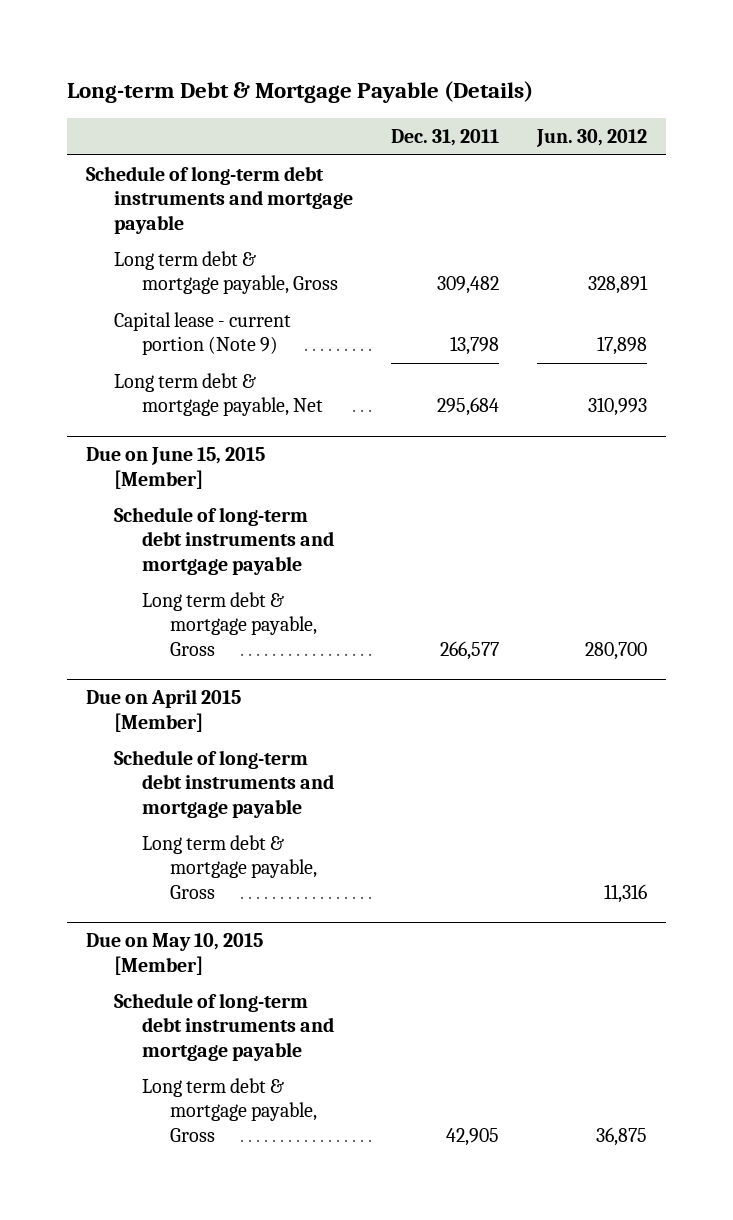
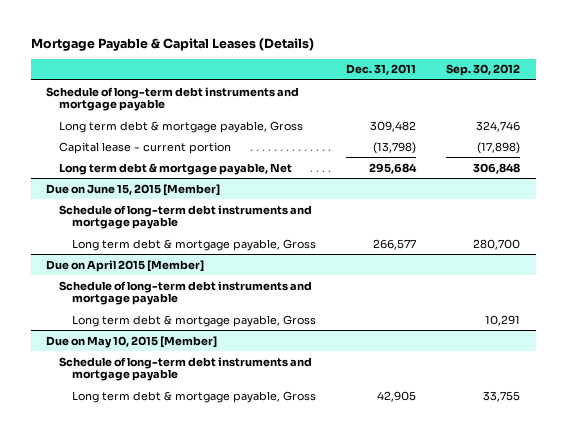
[67,81,534,104] Long-term Debt & Mortgage Payable (Details) -> [30,37,314,51] Mortgage Payable & Capital Leases (Details)
[536,129,648,148] Jun. 30, 2012 -> none
none -> [446,64,521,77] Sep. 30, 2012
[114,312,292,356] Capital lease - current portion (Note 9) -> [58,141,231,154] Capital lease - current portion
[450,336,500,356] 13,798 -> [373,141,417,154] (13,798)

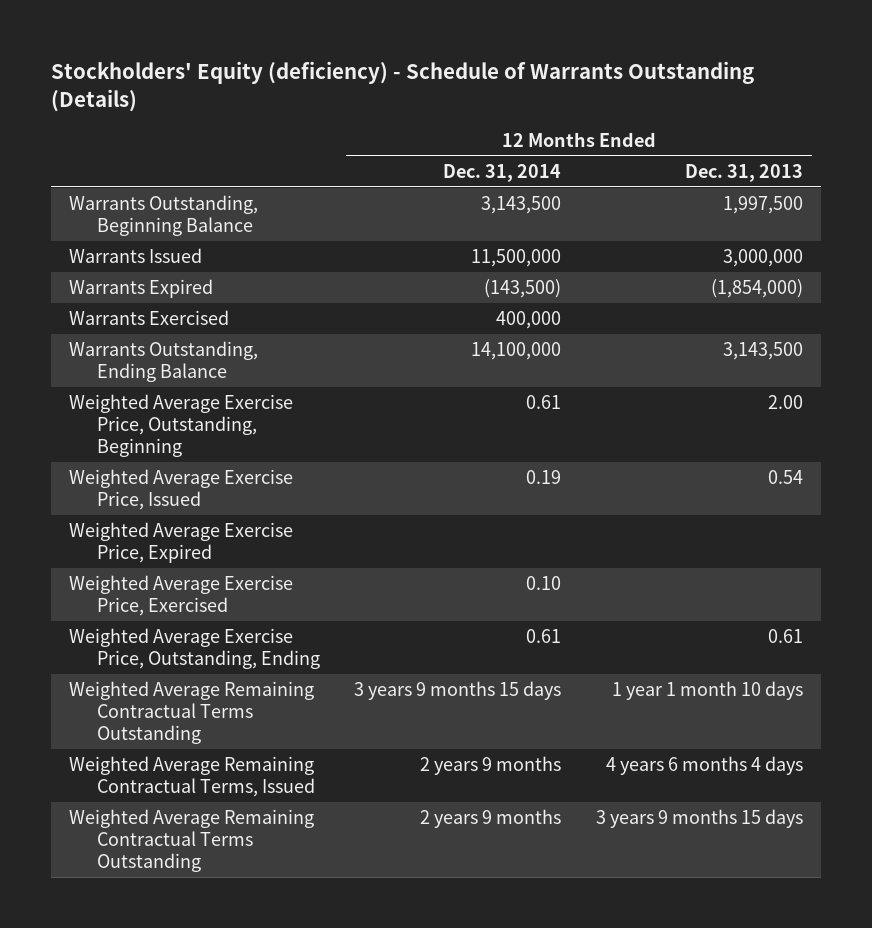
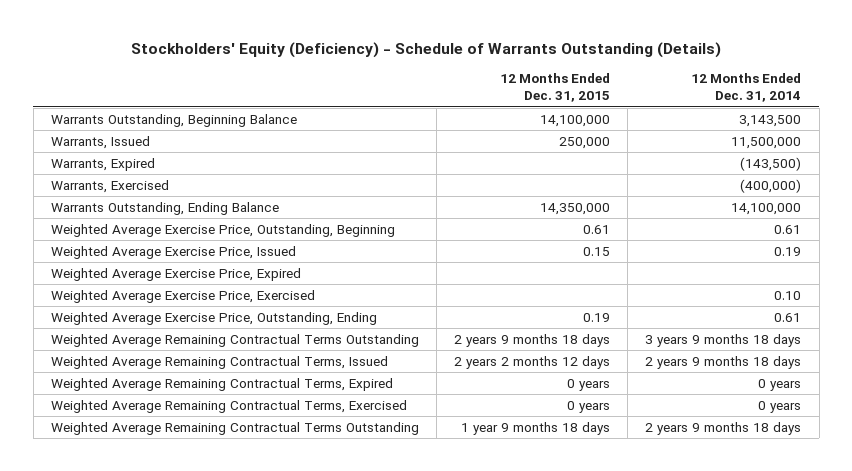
[51,61,755,112] Stockholders' Equity (deficiency) - Schedule of Warrants Outstanding (Details) -> [131,41,722,58] Stockholders' Equity (Deficiency) - Schedule of Warrants Outstanding (Details)
[685,163,804,182] Dec. 31, 2013 -> none
none -> [500,73,611,103] 12 Months Ended Dec. 31, 2015
[68,248,202,264] Warrants Issued -> [50,135,150,149] Warrants, Issued
[68,279,213,299] Warrants Expired -> [50,157,155,171] Warrants, Expired
[68,310,229,326] Warrants Exercised -> [50,179,169,193] Warrants, Exercised
[496,311,562,330] 400,000 -> [740,178,802,193] (400,000)
[354,681,562,701] 3 years 9 months 15 days -> [645,333,802,347] 3 years 9 months 18 days
[420,756,562,776] 2 years 9 months -> [645,355,802,369] 2 years 9 months 18 days
none -> [50,377,393,391] Weighted Average Remaining Contractual Terms, Expired
none -> [50,399,407,413] Weighted Average Remaining Contractual Terms, Exercised
[420,809,562,829] 2 years 9 months -> [645,421,802,435] 2 years 9 months 18 days

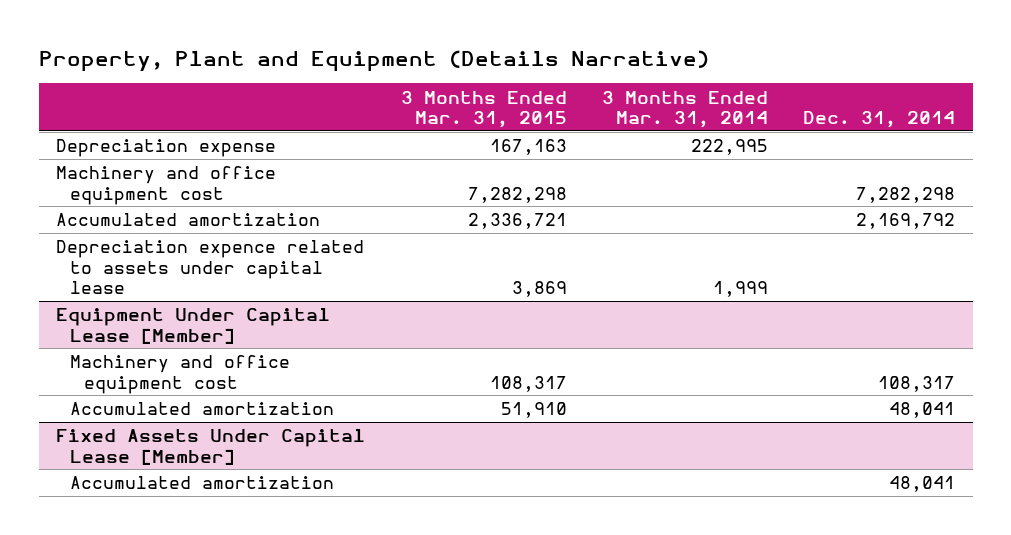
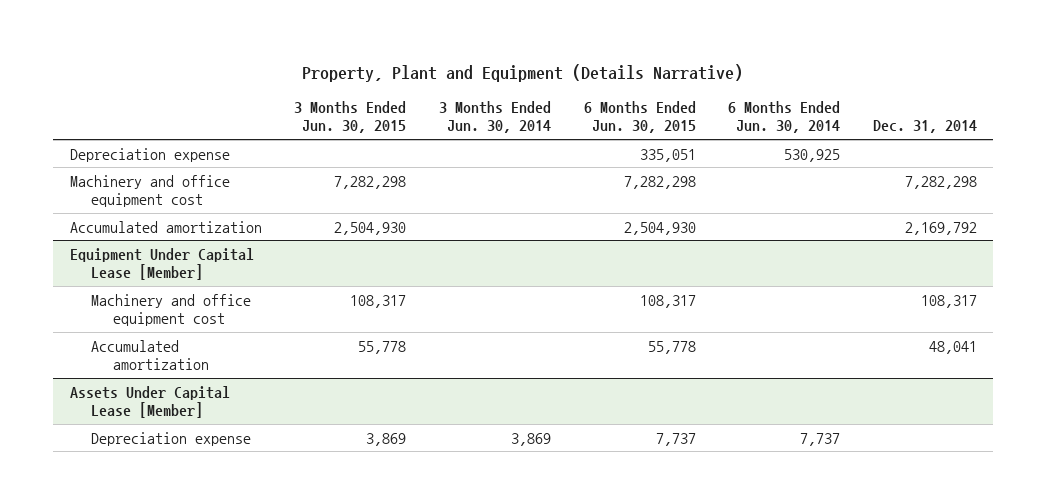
[400,90,567,128] 3 Months Ended Mar. 31, 2015 -> none
[601,90,768,128] 3 Months Ended Mar. 31, 2014 -> none
none -> [294,100,407,134] 3 Months Ended Jun. 30, 2015
none -> [438,100,551,134] 3 Months Ended Jun. 30, 2014
none -> [583,100,696,134] 6 Months Ended Jun. 30, 2015
none -> [728,100,841,134] 6 Months Ended Jun. 30, 2014
[56,240,365,295] Depreciation expence related to assets under capital lease -> none
[70,476,335,490] Accumulated amortization -> none
[56,429,366,465] Fixed Assets Under Capital Lease [Member] -> [69,385,230,419] Assets Under Capital Lease [Member]
none -> [91,431,252,446] Depreciation expense

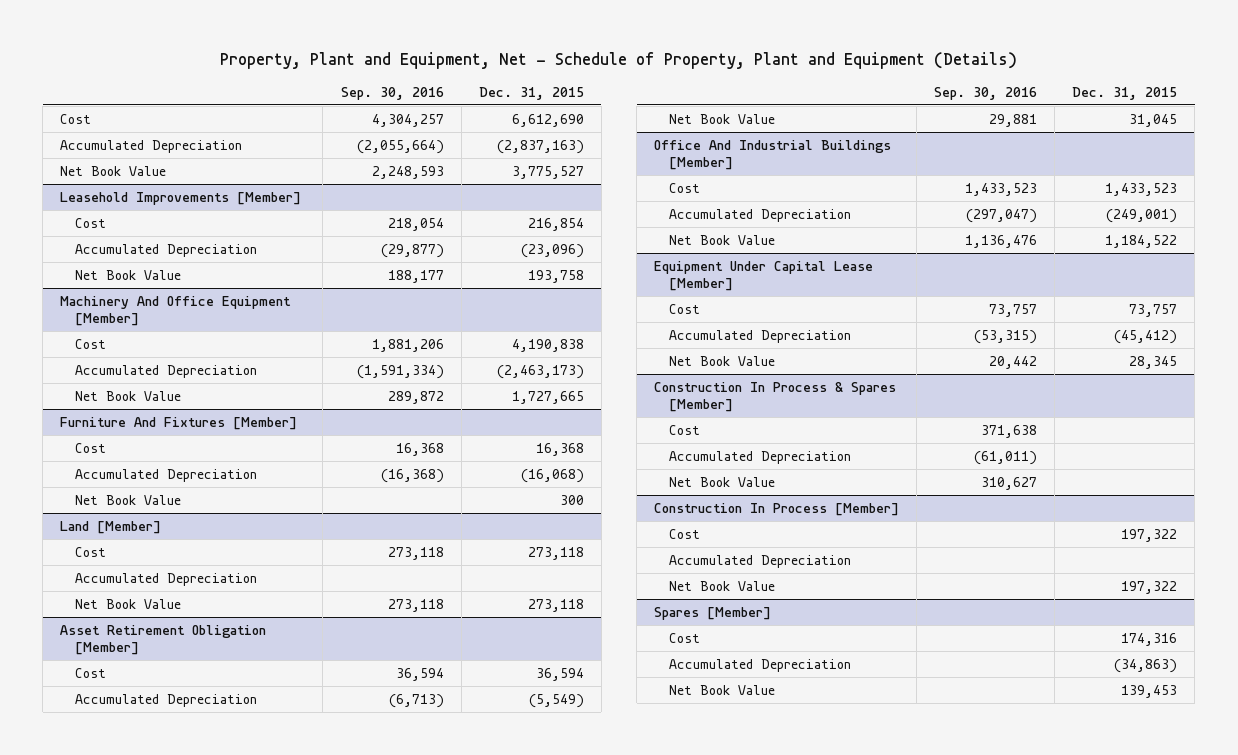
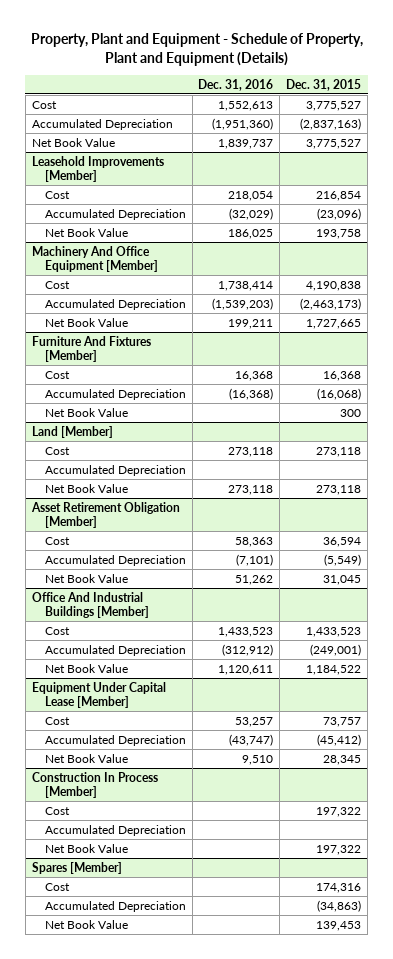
[219,51,1017,69] Property, Plant and Equipment, Net - Schedule of Property, Plant and Equipment (Details) -> [30,33,363,66] Property, Plant and Equipment - Schedule of Property, Plant and Equipment (Details)
[340,86,444,100] Sep. 30, 2016 -> none
none -> [198,78,274,91] Dec. 31, 2016
[511,113,584,127] 6,612,690 -> [306,100,362,111] 3,775,527
[654,381,897,413] Construction In Process & Spares [Member] -> none
[668,424,700,435] Cost -> none
[668,450,851,464] Accumulated Depreciation -> none
[668,476,775,487] Net Book Value -> none

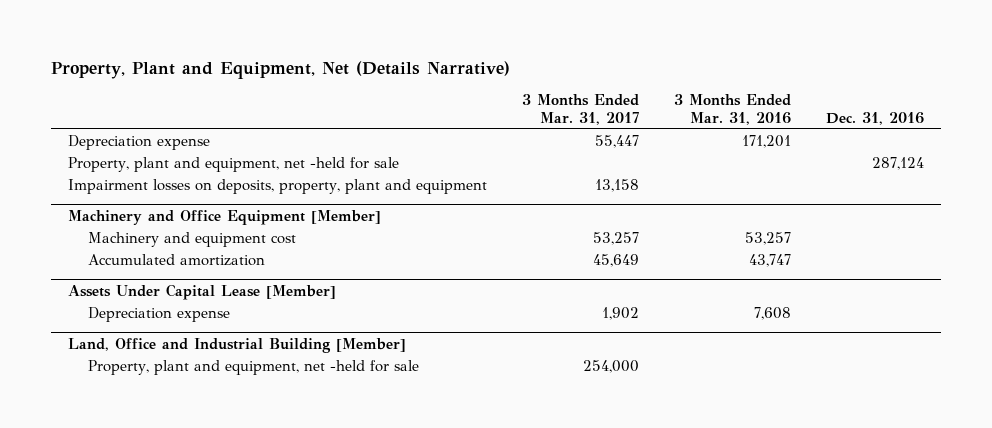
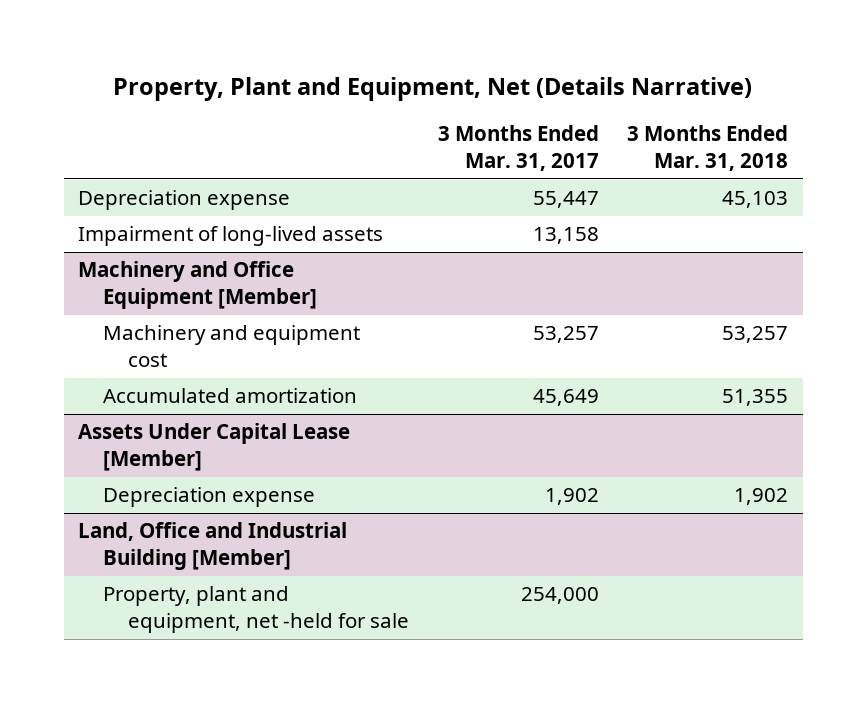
[673,94,791,125] 3 Months Ended Mar. 31, 2016 -> none
[825,111,924,125] Dec. 31, 2016 -> none
none -> [627,125,789,172] 3 Months Ended Mar. 31, 2018
[68,157,400,173] Property, plant and equipment, net -held for sale -> none
[68,179,488,195] Impairment losses on deposits, property, plant and equipment -> [77,226,383,247] Impairment of long-lived assets

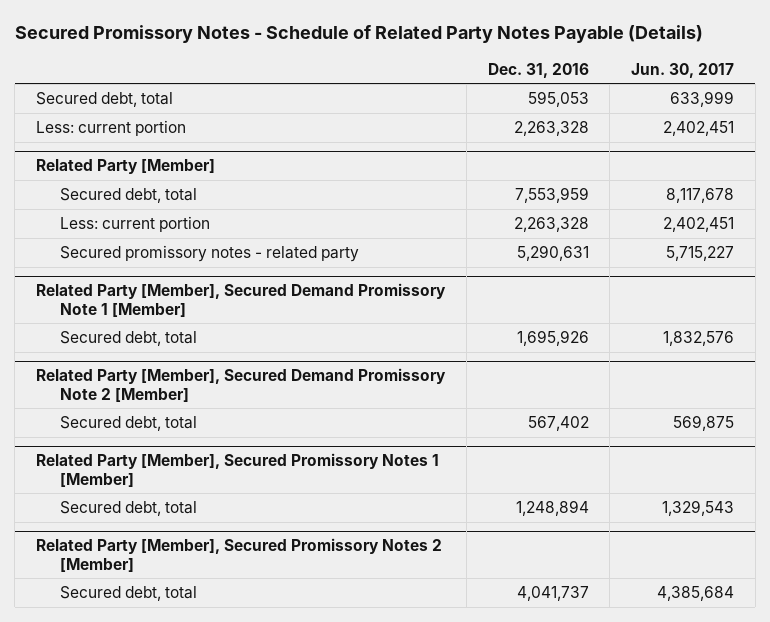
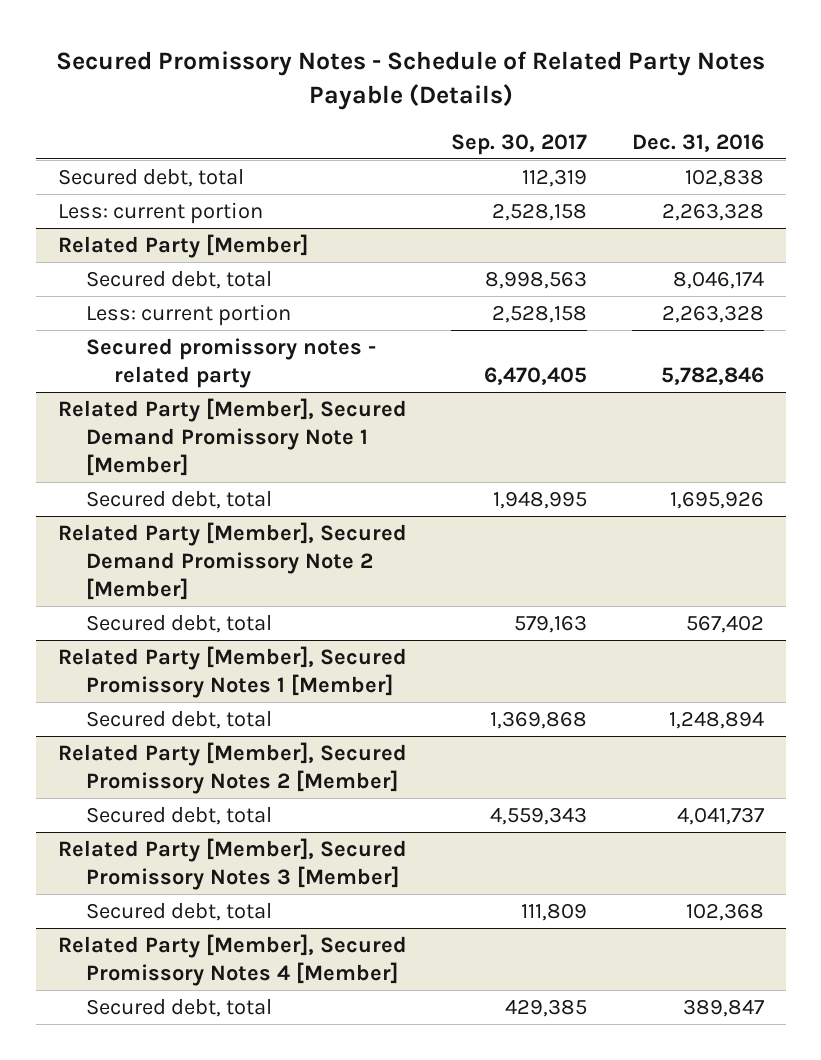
[631,62,735,78] Jun. 30, 2017 -> none
none -> [451,133,588,155] Sep. 30, 2017
[527,91,589,108] 595,053 -> [684,168,764,187] 102,838
[514,187,589,204] 7,553,959 -> [672,270,764,289] 8,046,174
[516,245,589,262] 5,290,631 -> [660,367,764,386] 5,782,846
none -> [57,837,407,891] Related Party [Member], Secured Promissory Notes 3 [Member]
none -> [85,902,272,921] Secured debt, total
none -> [57,933,407,987] Related Party [Member], Secured Promissory Notes 4 [Member]
none -> [85,998,272,1017] Secured debt, total

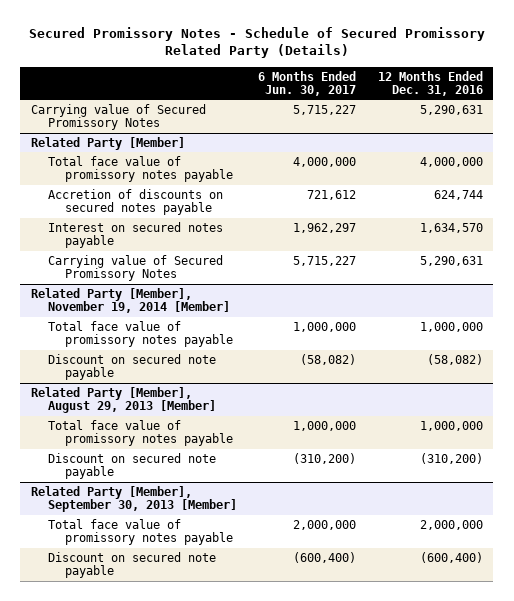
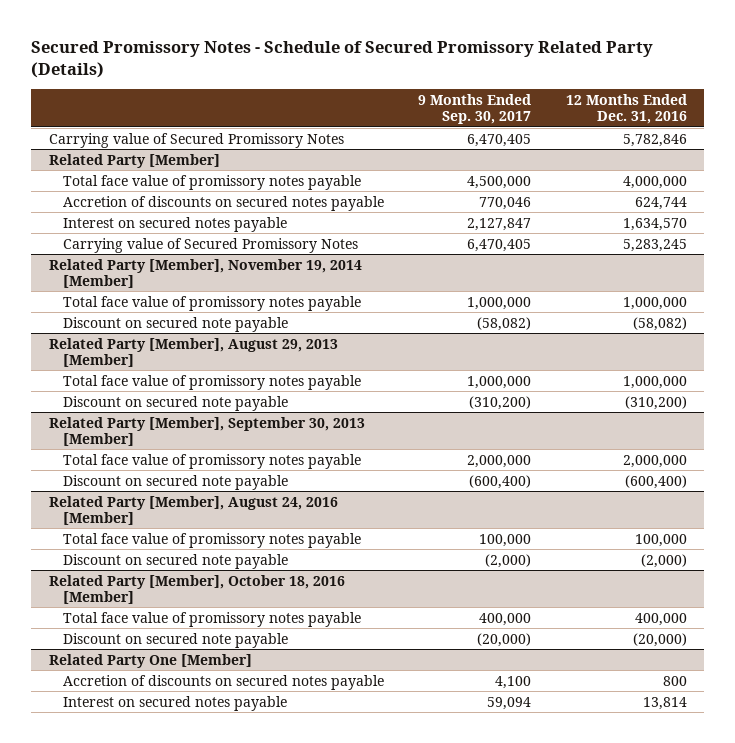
[258,70,357,96] 6 Months Ended Jun. 30, 2017 -> none
none -> [418,94,532,125] 9 Months Ended Sep. 30, 2017
[419,104,483,115] 5,290,631 -> [622,133,687,147] 5,782,846
[419,255,483,266] 5,290,631 -> [622,238,687,252] 5,283,245
none -> [48,495,338,526] Related Party [Member], August 24, 2016 [Member]
none -> [62,532,361,548] Total face value of promissory notes payable
none -> [62,553,288,569] Discount on secured note payable
none -> [48,574,345,605] Related Party [Member], October 18, 2016 [Member]
none -> [62,611,361,627] Total face value of promissory notes payable
none -> [62,632,288,648] Discount on secured note payable
none -> [48,653,252,668] Related Party One [Member]
none -> [62,674,384,690] Accretion of discounts on secured notes payable
none -> [62,695,287,711] Interest on secured notes payable

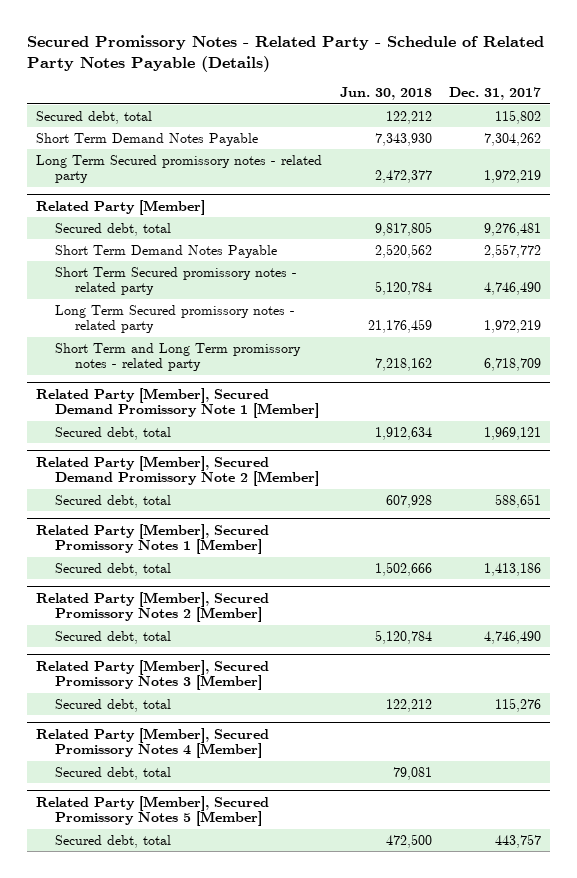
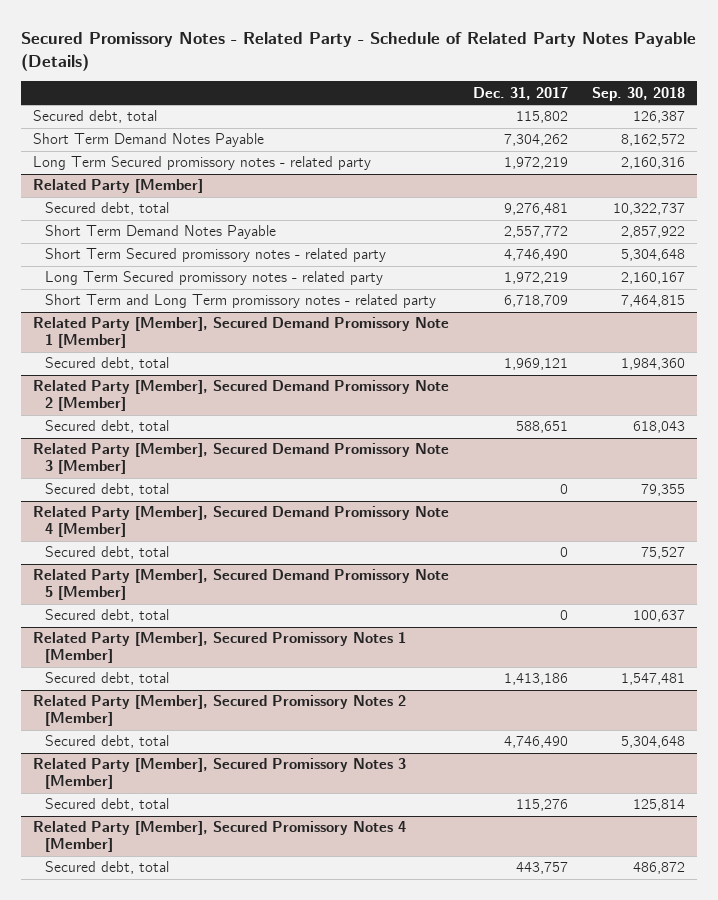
[339,87,432,101] Jun. 30, 2018 -> none
none -> [591,86,685,101] Sep. 30, 2018
none -> [33,443,450,475] Related Party [Member], Secured Demand Promissory Note 3 [Member]
none -> [44,483,169,497] Secured debt, total
none -> [33,506,450,538] Related Party [Member], Secured Demand Promissory Note 4 [Member]
none -> [44,546,169,560] Secured debt, total
none -> [33,569,450,601] Related Party [Member], Secured Demand Promissory Note 5 [Member]
none -> [44,609,169,623] Secured debt, total
[55,766,172,780] Secured debt, total -> none
[35,795,269,827] Related Party [Member], Secured Promissory Notes 5 [Member] -> none

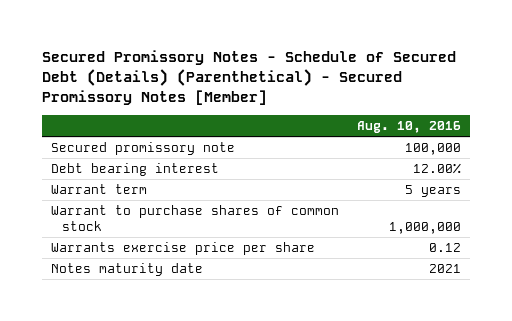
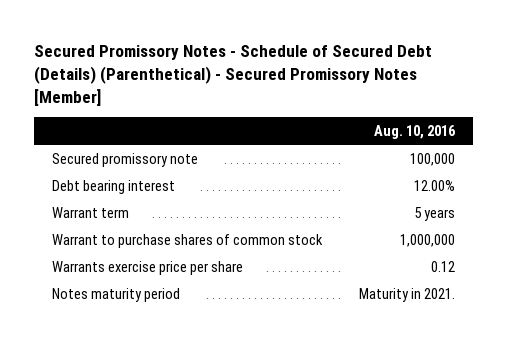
[50,263,203,277] Notes maturity date -> [52,287,181,302] Notes maturity period
[429,264,462,274] 2021 -> [358,287,455,302] Maturity in 2021.

